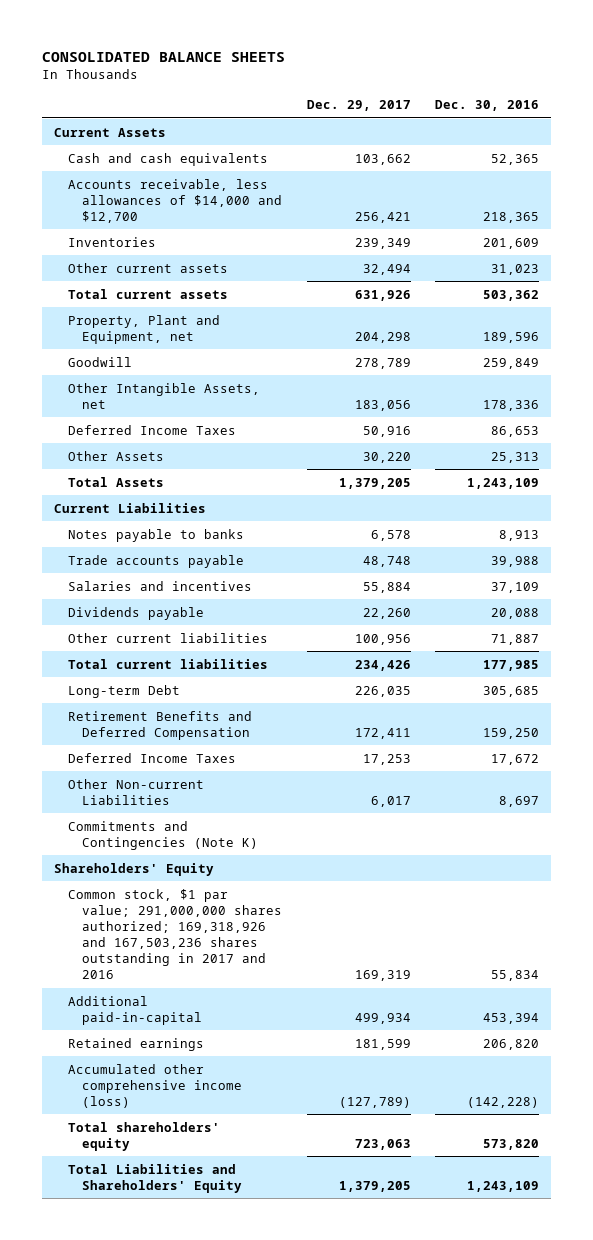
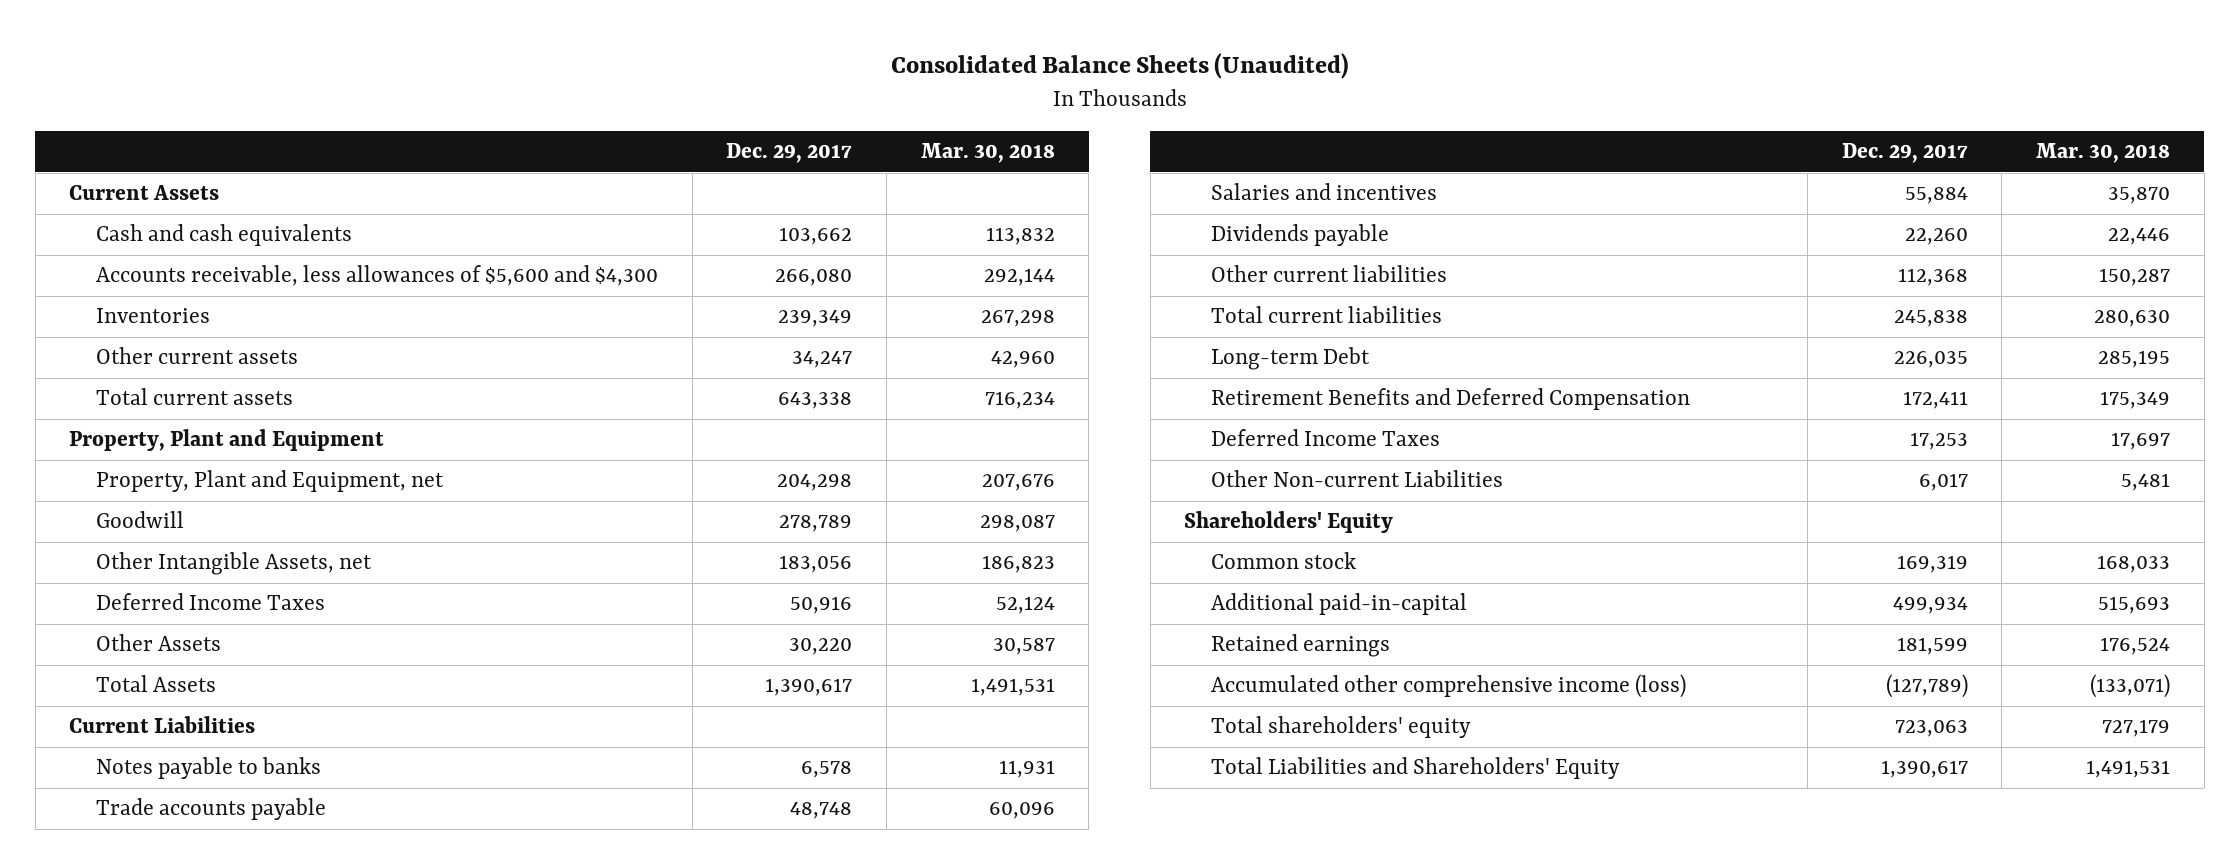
[42,51,286,62] CONSOLIDATED BALANCE SHEETS -> [890,53,1349,80] Consolidated Balance Sheets (Unaudited)
[434,100,539,112] Dec. 30, 2016 -> none
none -> [920,143,1055,164] Mar. 30, 2018
[68,178,283,223] Accounts receivable, less allowances of $14,000 and $12,700 -> [95,265,658,287] Accounts receivable, less allowances of $5,600 and $4,300
[354,211,411,223] 256,421 -> [775,269,853,287] 266,080
[362,263,411,275] 32,494 -> [792,351,853,369] 34,247
[354,289,411,301] 631,926 -> [778,392,853,410] 643,338
none -> [69,429,385,452] Property, Plant and Equipment
[338,477,411,489] 1,379,205 -> [765,678,853,697] 1,390,617
[354,633,411,645] 100,956 -> [1897,268,1968,287] 112,368
[354,659,411,671] 234,426 -> [1893,310,1968,328] 245,838
[68,820,259,850] Commitments and Contingencies (Note K) -> none
[68,888,283,980] Common stock, $1 par value; 291,000,000 shares authorized; 169,318,926 and 167,503,236 shares outstanding in 2017 and 2016 -> [1211,552,1357,570] Common stock
[338,1180,411,1192] 1,379,205 -> [1880,760,1968,779] 1,390,617

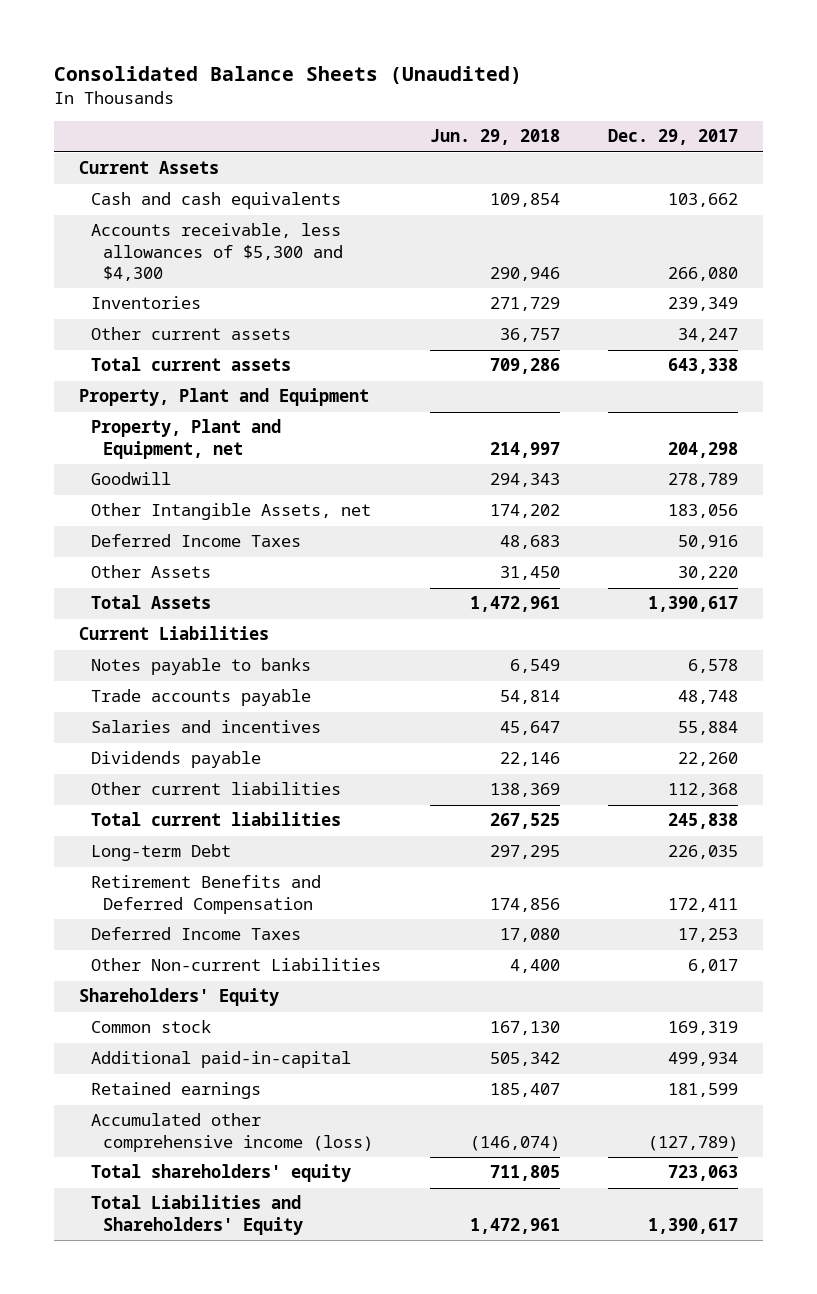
[920,143,1055,164] Mar. 30, 2018 -> none
none -> [429,129,560,146] Jun. 29, 2018
[95,265,658,287] Accounts receivable, less allowances of $5,600 and $4,300 -> [90,223,344,281] Accounts receivable, less allowances of $5,300 and $4,300

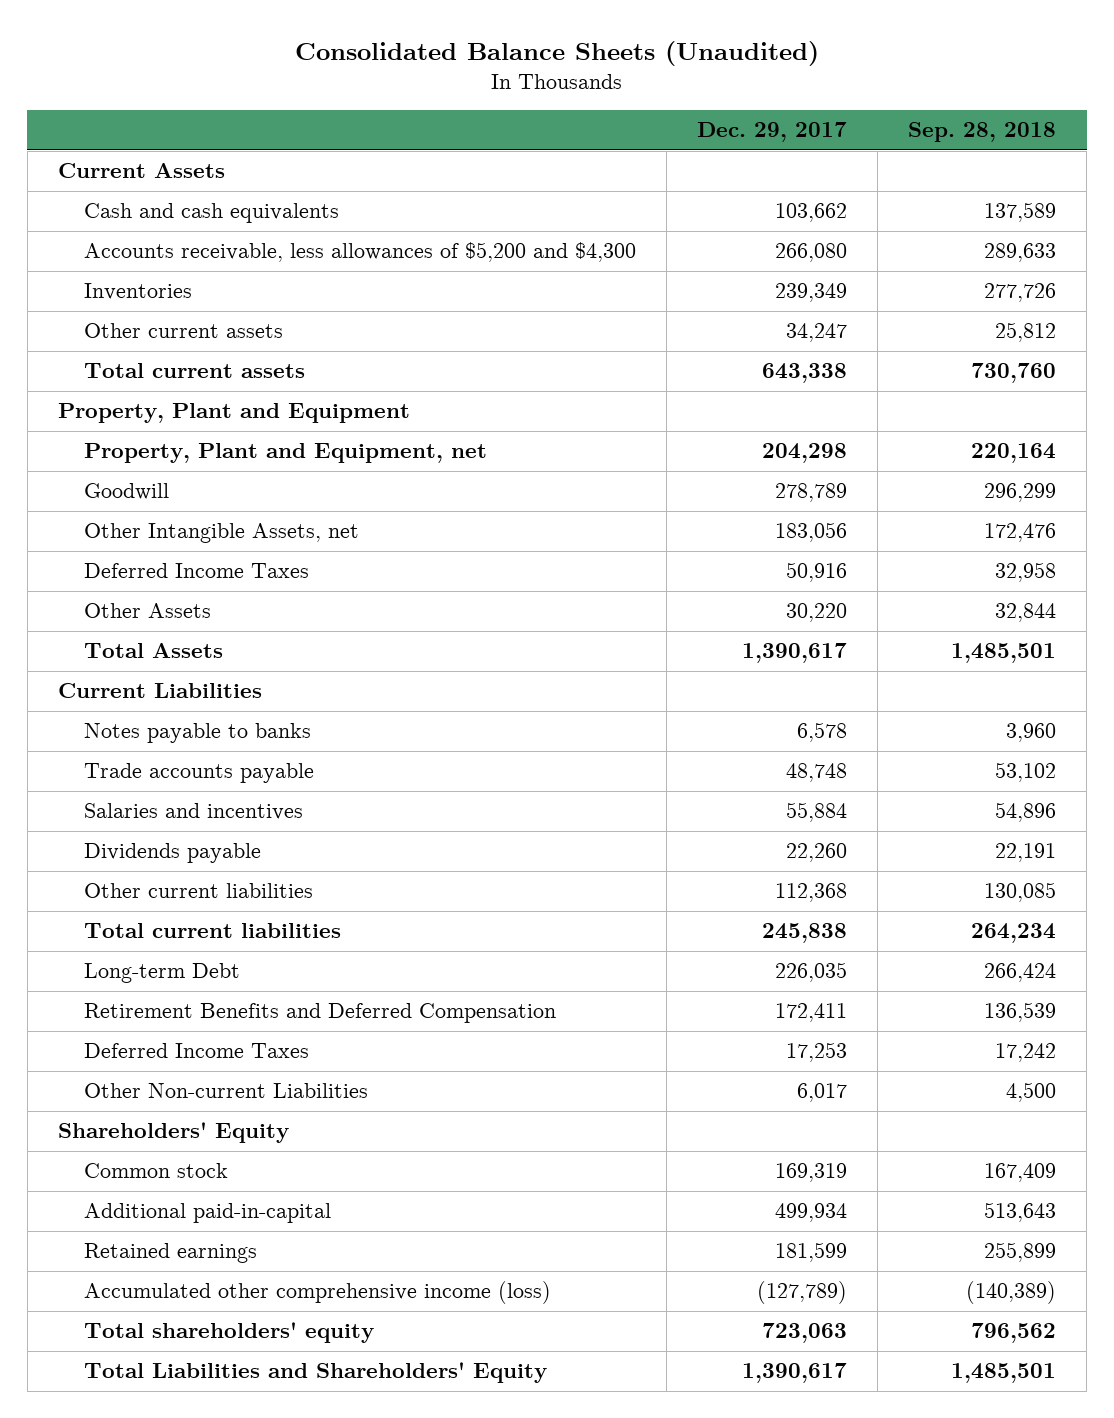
[429,129,560,146] Jun. 29, 2018 -> none
none -> [908,122,1057,143] Sep. 28, 2018
[90,223,344,281] Accounts receivable, less allowances of $5,300 and $4,300 -> [84,242,637,263] Accounts receivable, less allowances of $5,200 and $4,300

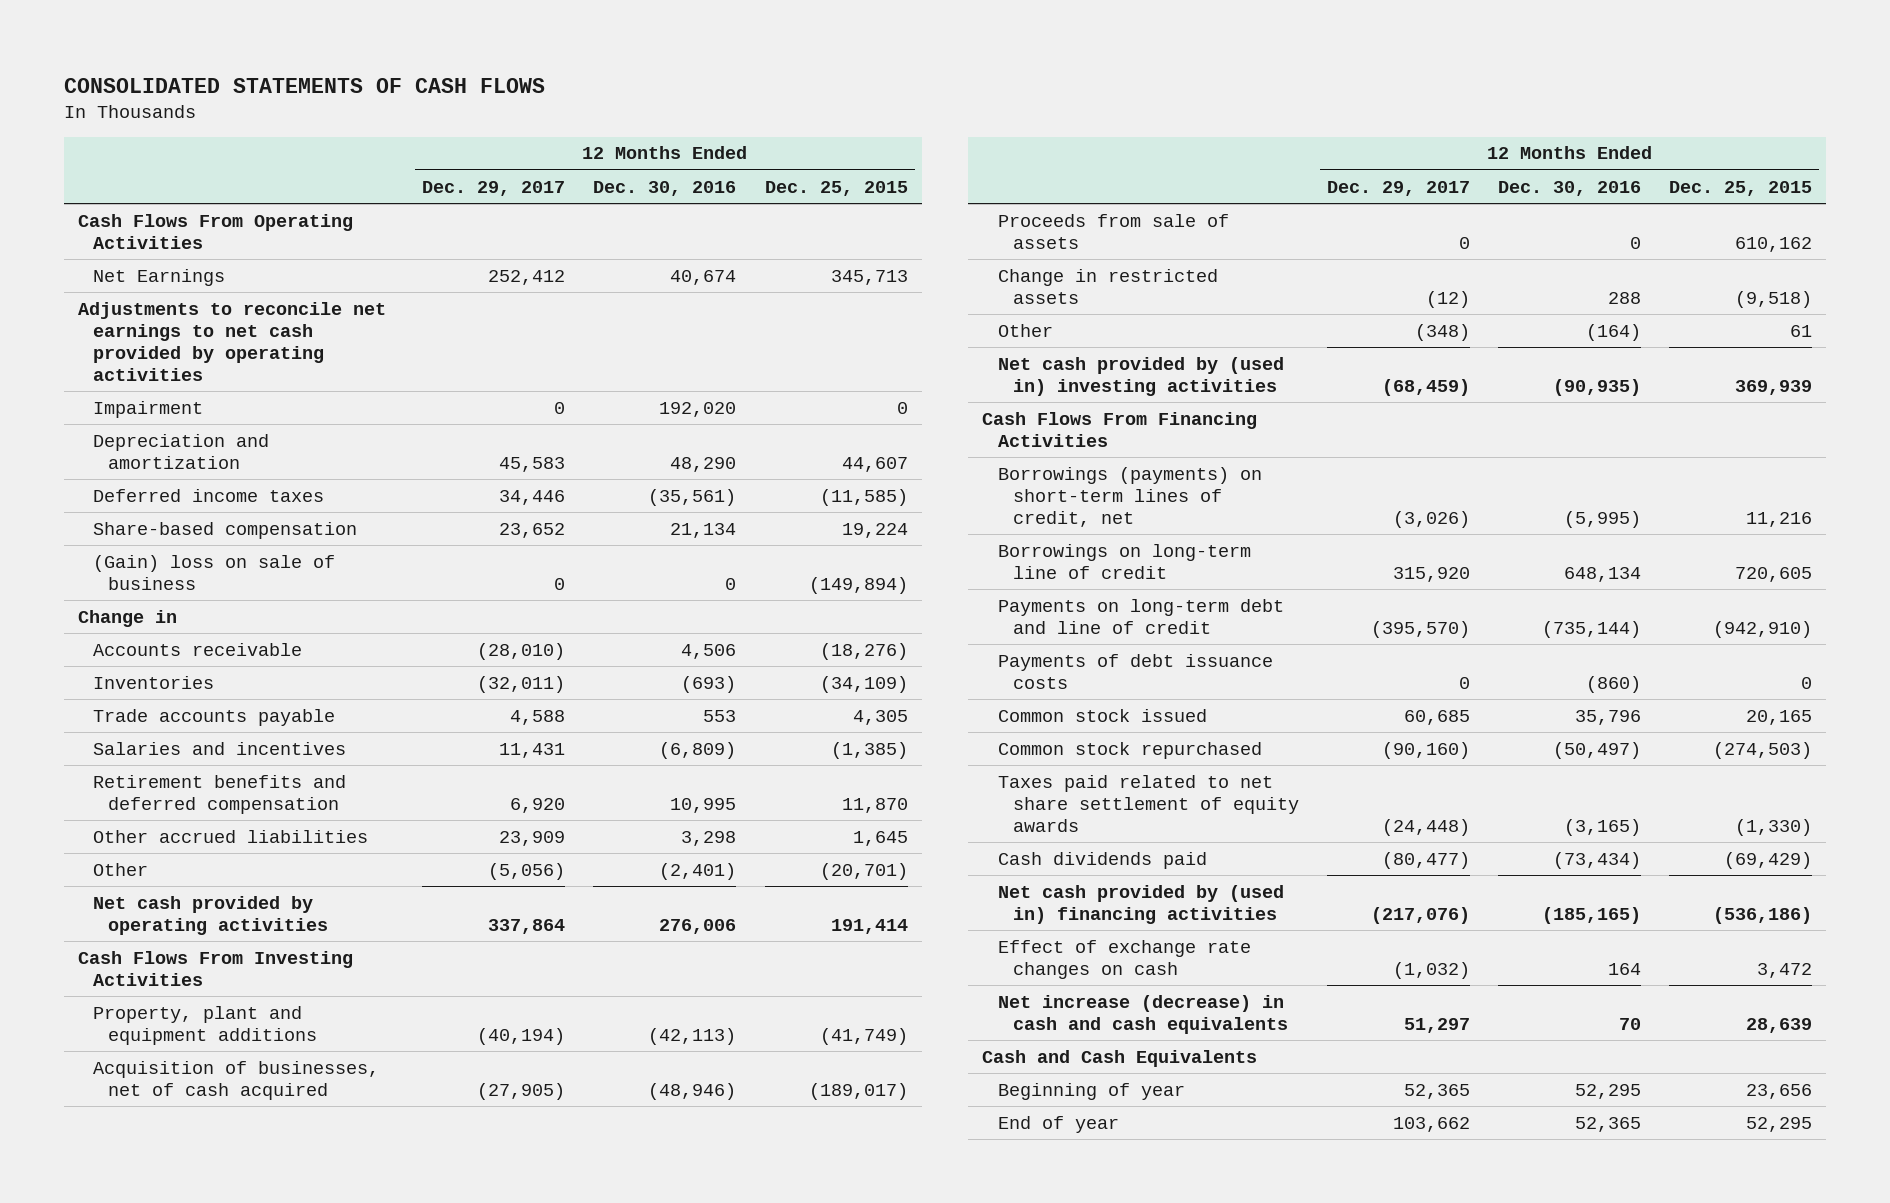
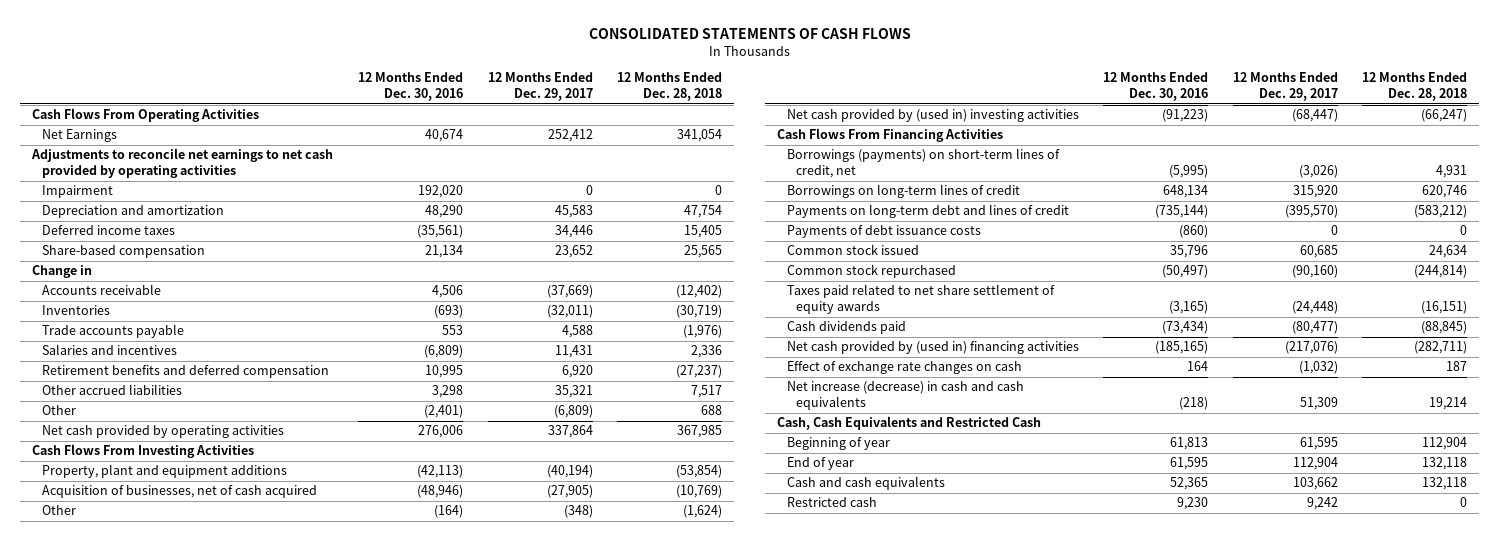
[764,180,908,196] Dec. 25, 2015 -> none
none -> [617,72,723,102] 12 Months Ended Dec. 28, 2018
[93,554,336,590] (Gain) loss on sale of business -> none
[477,642,566,660] (28,010) -> [546,285,593,299] (37,669)
[499,830,566,846] 23,909 -> [554,385,593,399] 35,321
[488,862,566,880] (5,056) -> [553,405,593,419] (6,809)
[997,213,1229,249] Proceeds from sale of assets -> none
[997,268,1218,304] Change in restricted assets -> none
[1381,378,1470,396] (68,459) -> [1291,109,1338,123] (68,447)
[1553,378,1642,396] (90,935) -> [1162,109,1209,123] (91,223)
[997,543,1251,579] Borrowings on long-term line of credit -> [786,184,1020,199] Borrowings on long-term lines of credit
[997,598,1284,634] Payments on long-term debt and line of credit -> [786,204,1069,219] Payments on long-term debt and lines of credit
[1403,1017,1470,1033] 51,297 -> [1299,397,1338,411] 51,309
[1619,1017,1642,1030] 70 -> [1179,397,1209,411] (218)
[982,1049,1258,1067] Cash and Cash Equivalents -> [777,416,1042,431] Cash, Cash Equivalents and Restricted Cash
[1403,1083,1470,1099] 52,365 -> [1299,437,1338,451] 61,595
[1575,1083,1642,1099] 52,295 -> [1170,437,1209,451] 61,813
[1392,1116,1470,1132] 103,662 -> [1292,457,1338,471] 112,904
[1575,1116,1642,1132] 52,365 -> [1170,457,1209,471] 61,595
none -> [786,476,945,491] Cash and cash equivalents
none -> [786,497,877,508] Restricted cash

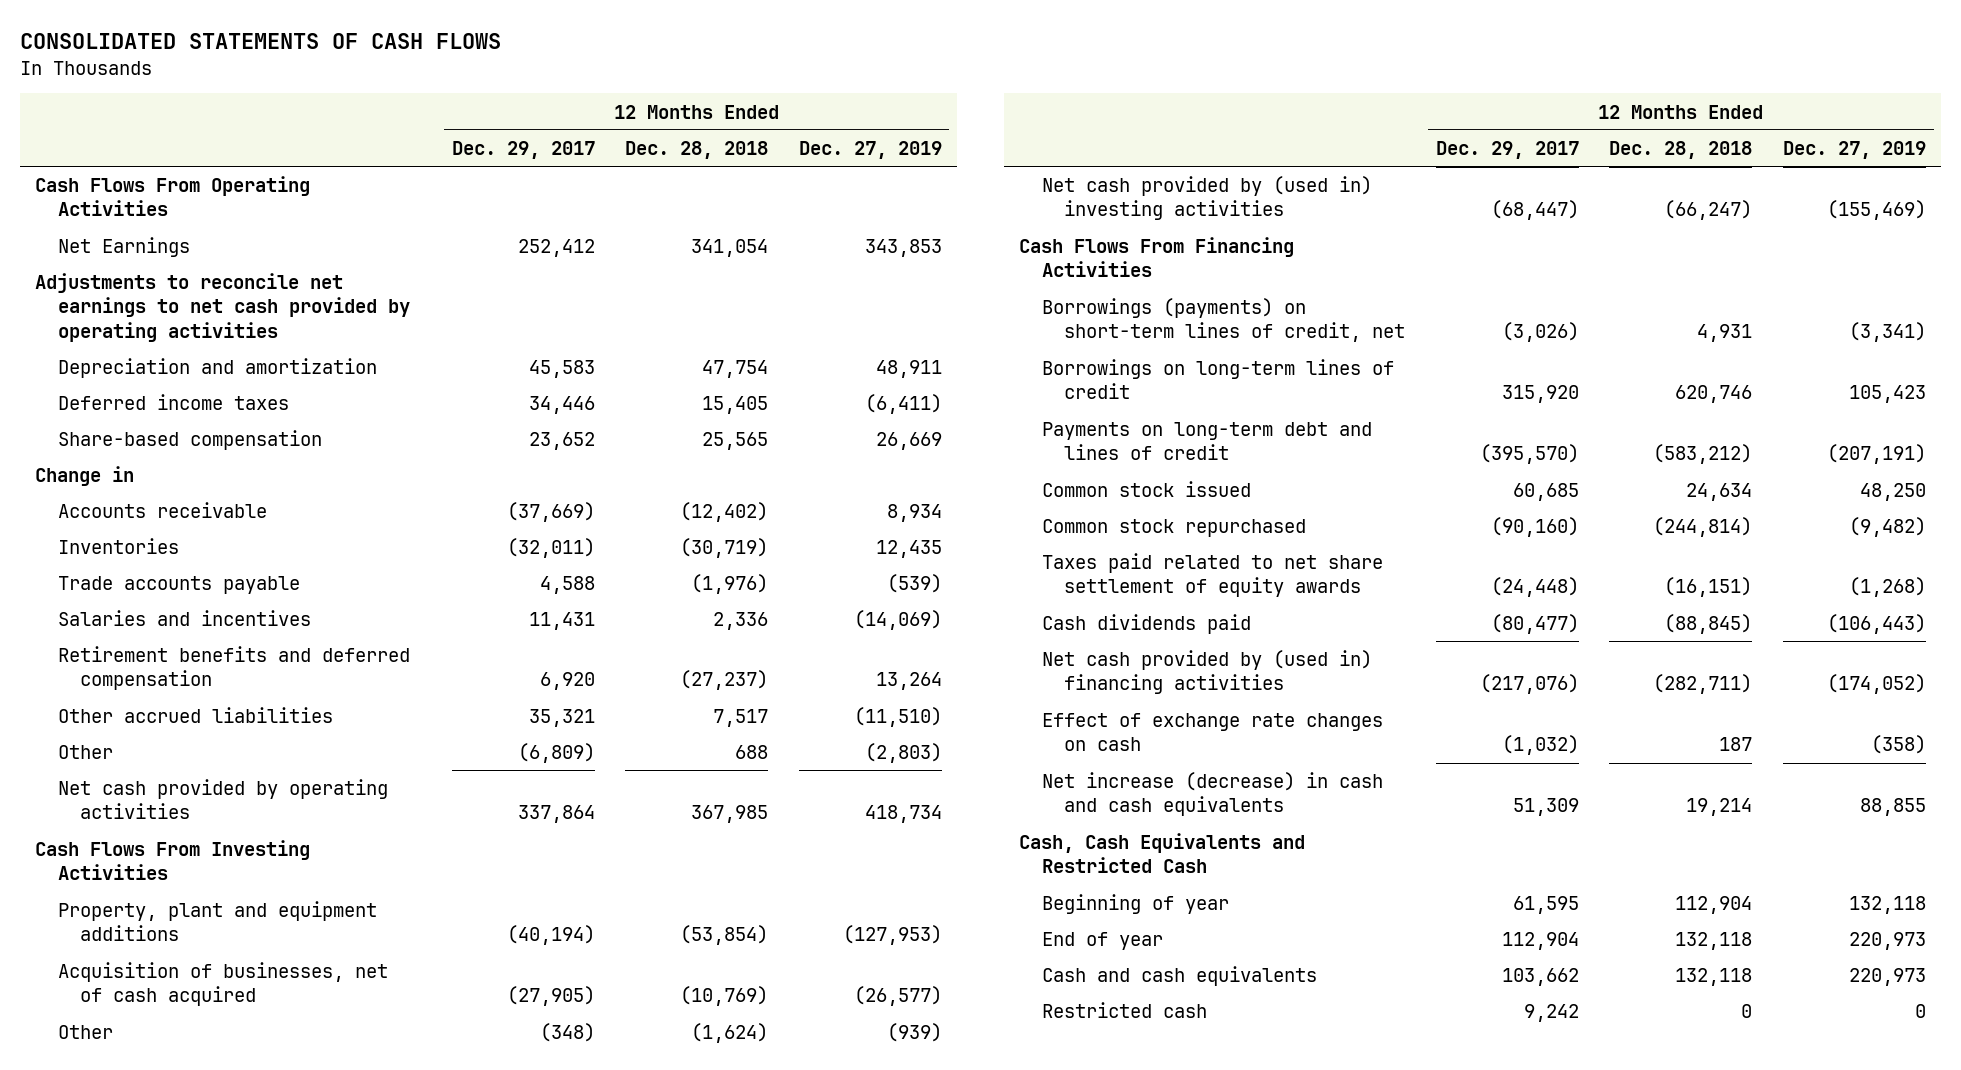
[358,72,464,102] 12 Months Ended Dec. 30, 2016 -> none
none -> [798,141,942,160] Dec. 27, 2019
[41,185,113,199] Impairment -> none
[786,225,981,239] Payments of debt issuance costs -> none

